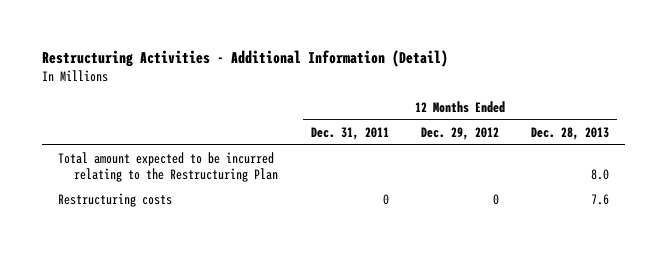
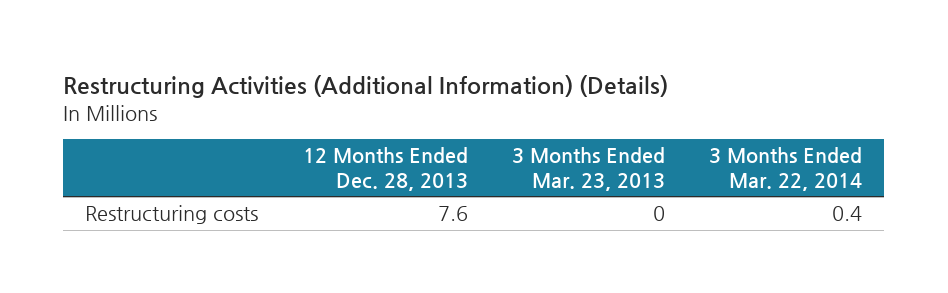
[41,49,448,67] Restructuring Activities - Additional Information (Detail) -> [63,75,669,99] Restructuring Activities (Additional Information) (Details)
[310,126,389,140] Dec. 31, 2011 -> none
[420,126,499,140] Dec. 29, 2012 -> none
none -> [511,147,665,191] 3 Months Ended Mar. 23, 2013
none -> [709,147,863,191] 3 Months Ended Mar. 22, 2014
[57,152,279,183] Total amount expected to be incurred relating to the Restructuring Plan -> none

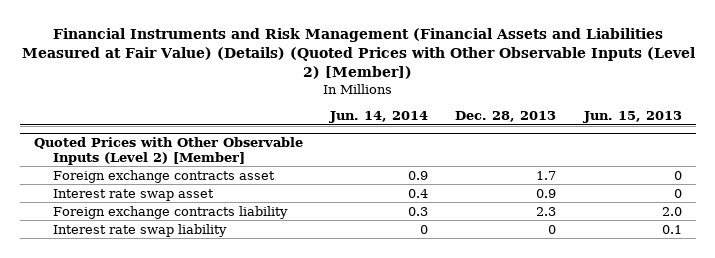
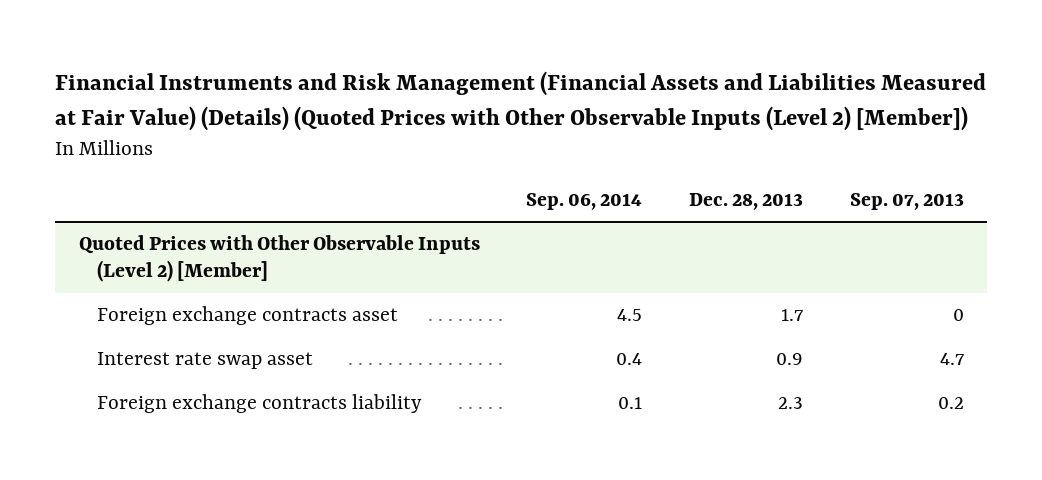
[329,110,429,123] Jun. 14, 2014 -> none
[582,110,682,123] Jun. 15, 2013 -> none
none -> [526,192,643,210] Sep. 06, 2014
none -> [849,192,964,210] Sep. 07, 2013
[53,223,228,237] Interest rate swap liability -> none

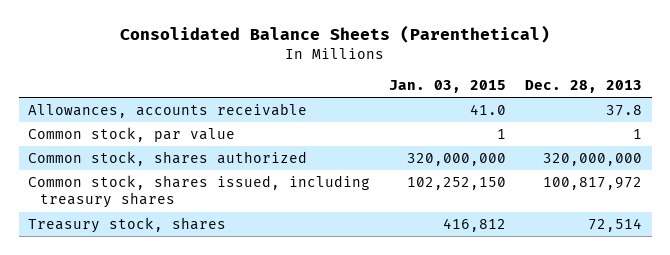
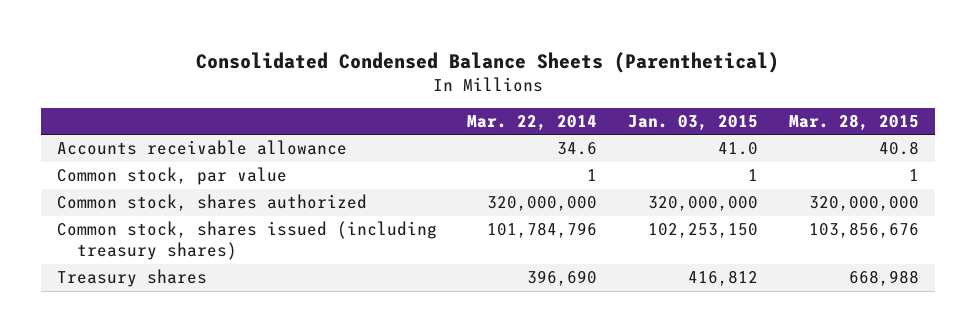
[120,25,551,44] Consolidated Balance Sheets (Parenthetical) -> [195,51,779,73] Consolidated Condensed Balance Sheets (Parenthetical)
[525,79,643,93] Dec. 28, 2013 -> none
none -> [467,114,598,131] Mar. 22, 2014
none -> [789,113,920,131] Mar. 28, 2015
[28,102,308,118] Allowances, accounts receivable -> [56,140,347,156] Accounts receivable allowance
[28,174,371,209] Common stock, shares issued, including treasury shares -> [56,221,437,261] Common stock, shares issued (including treasury shares)
[407,176,507,190] 102,252,150 -> [648,223,759,239] 102,253,150
[28,216,227,233] Treasury stock, shares -> [56,269,207,288] Treasury shares

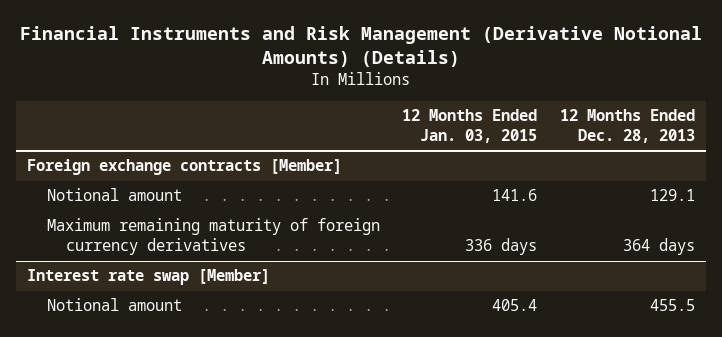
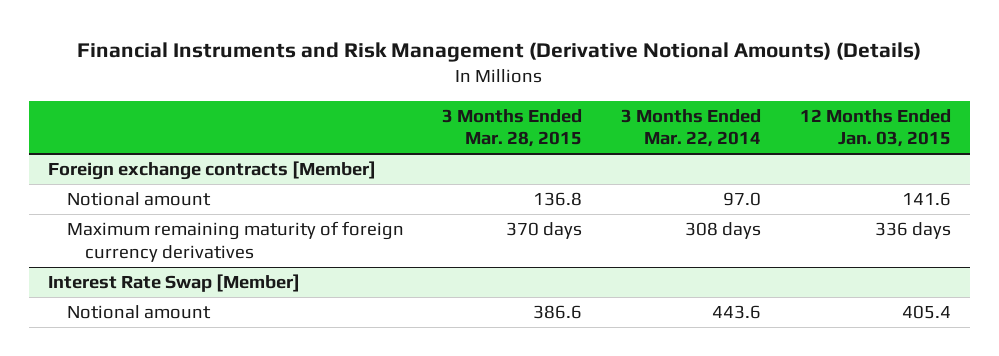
[559,109,695,143] 12 Months Ended Dec. 28, 2013 -> none
none -> [442,108,583,148] 3 Months Ended Mar. 28, 2015
none -> [621,108,762,148] 3 Months Ended Mar. 22, 2014
[27,269,271,286] Interest rate swap [Member] -> [47,273,300,292] Interest Rate Swap [Member]

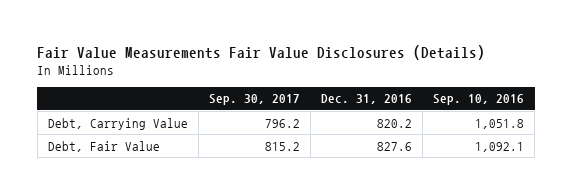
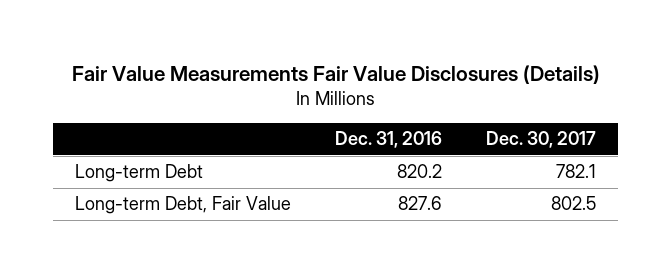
[208,94,300,106] Sep. 30, 2017 -> none
[433,94,525,106] Sep. 10, 2016 -> none
none -> [486,131,597,149] Dec. 30, 2017
[47,117,188,130] Debt, Carrying Value -> [75,164,204,183] Long-term Debt
[47,140,160,152] Debt, Fair Value -> [75,196,292,215] Long-term Debt, Fair Value

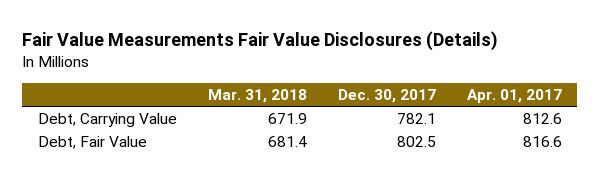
[335,131,443,149] Dec. 31, 2016 -> none
none -> [207,88,307,103] Mar. 31, 2018
none -> [466,88,562,103] Apr. 01, 2017
[75,164,204,183] Long-term Debt -> [37,113,177,128] Debt, Carrying Value
[75,196,292,215] Long-term Debt, Fair Value -> [37,136,147,150] Debt, Fair Value

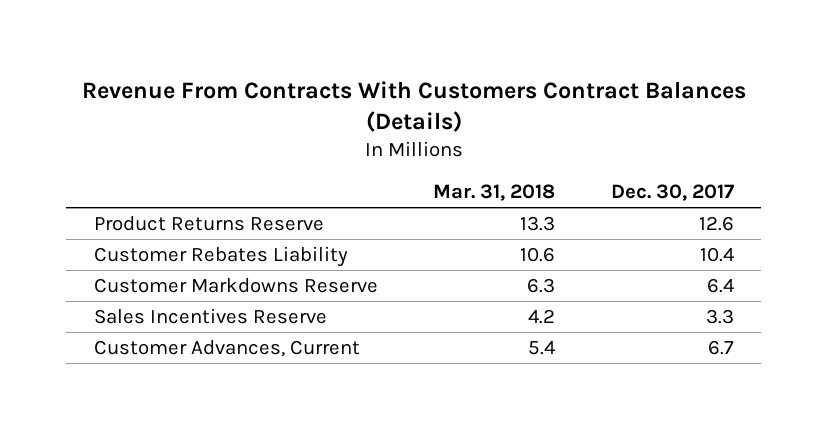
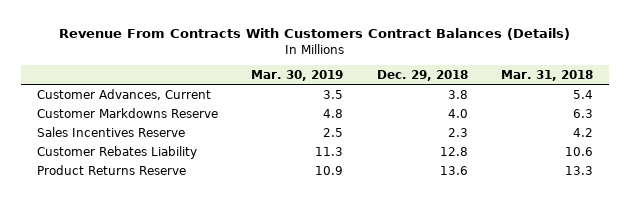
[610,184,734,202] Dec. 30, 2017 -> none
none -> [251,69,344,81] Mar. 30, 2019
none -> [376,69,468,81] Dec. 29, 2018
[93,339,360,357] Customer Advances, Current -> [37,88,212,100] Customer Advances, Current
[93,245,348,267] Customer Rebates Liability -> [37,145,198,159] Customer Rebates Liability
[93,215,324,231] Product Returns Reserve -> [37,164,187,175] Product Returns Reserve

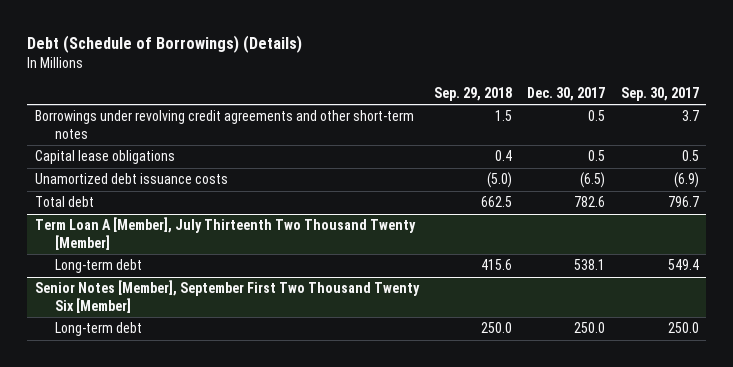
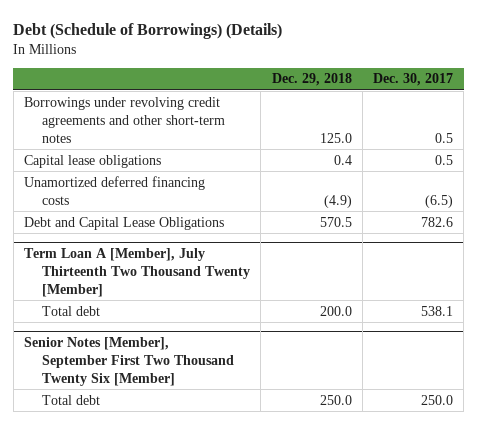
[434,86,513,101] Sep. 29, 2018 -> none
[620,86,699,101] Sep. 30, 2017 -> none
none -> [271,73,352,87] Dec. 29, 2018
[34,173,228,185] Unamortized debt issuance costs -> [23,175,205,205] Unamortized deferred financing costs
[34,196,94,208] Total debt -> [23,216,224,230] Debt and Capital Lease Obligations
[55,259,143,274] Long-term debt -> [42,305,101,316] Total debt
[55,322,143,337] Long-term debt -> [42,394,101,405] Total debt

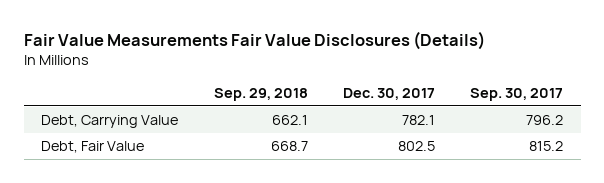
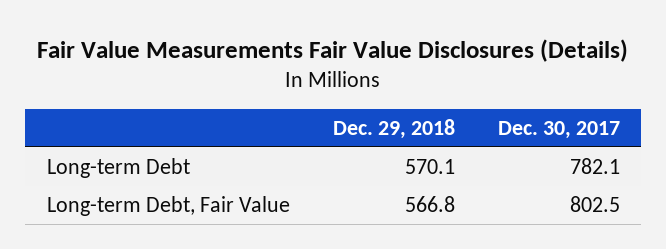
[213,87,308,101] Sep. 29, 2018 -> none
[470,87,564,101] Sep. 30, 2017 -> none
none -> [332,118,455,139] Dec. 29, 2018
[41,115,179,129] Debt, Carrying Value -> [46,157,190,178] Long-term Debt
[41,141,145,154] Debt, Fair Value -> [46,195,290,216] Long-term Debt, Fair Value

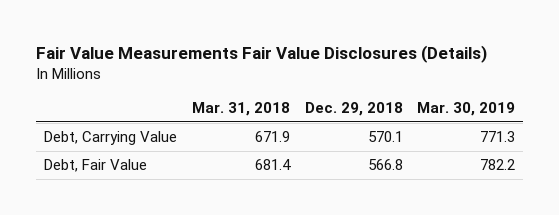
[497,120,620,139] Dec. 30, 2017 -> none
none -> [191,102,290,117] Mar. 31, 2018
none -> [417,102,516,117] Mar. 30, 2019
[46,157,190,178] Long-term Debt -> [43,131,177,146] Debt, Carrying Value
[46,195,290,216] Long-term Debt, Fair Value -> [43,159,147,173] Debt, Fair Value

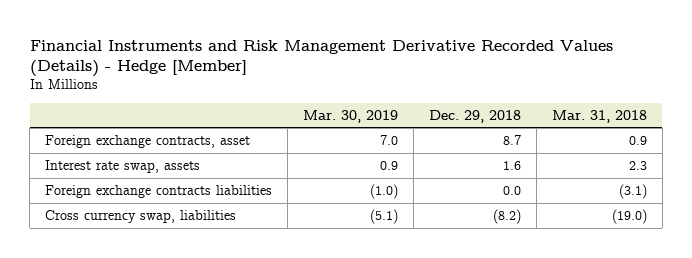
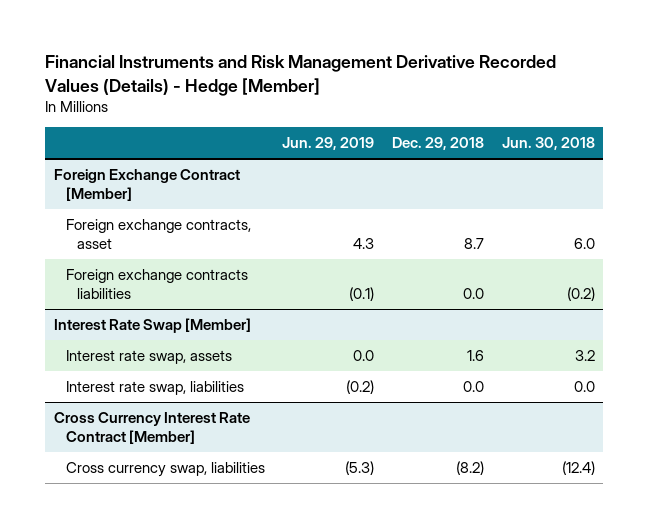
[303,109,399,123] Mar. 30, 2019 -> none
[551,109,647,123] Mar. 31, 2018 -> none
none -> [282,136,375,150] Jun. 29, 2019
none -> [501,136,595,150] Jun. 30, 2018
none -> [53,169,240,202] Foreign Exchange Contract [Member]
[45,159,201,173] Interest rate swap, assets -> none
none -> [53,318,251,334] Interest Rate Swap [Member]
none -> [65,350,232,365] Interest rate swap, assets
none -> [65,381,244,396] Interest rate swap, liabilities
none -> [53,412,250,445] Cross Currency Interest Rate Contract [Member]

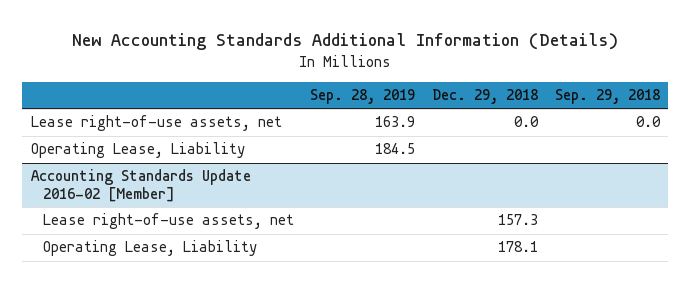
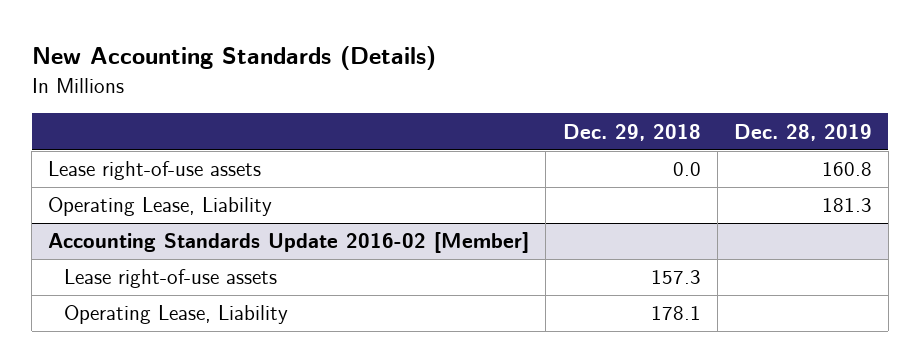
[72,33,619,51] New Accounting Standards Additional Information (Details) -> [31,46,436,71] New Accounting Standards (Details)
[310,89,416,105] Sep. 28, 2019 -> none
[554,89,660,105] Sep. 29, 2018 -> none
none -> [733,123,872,141] Dec. 28, 2019
[30,115,282,132] Lease right-of-use assets, net -> [48,161,262,181] Lease right-of-use assets
[42,213,294,230] Lease right-of-use assets, net -> [64,269,278,289] Lease right-of-use assets

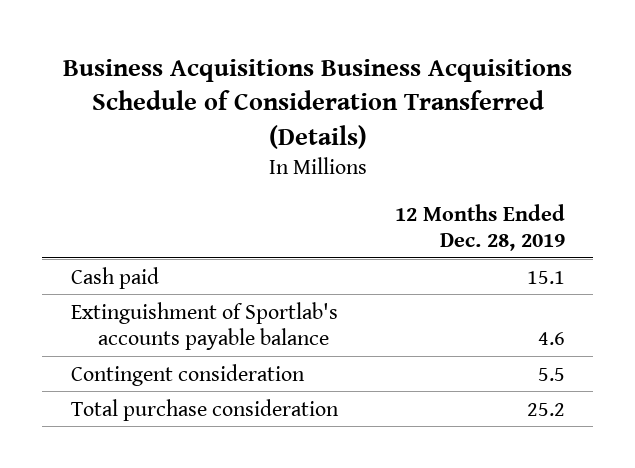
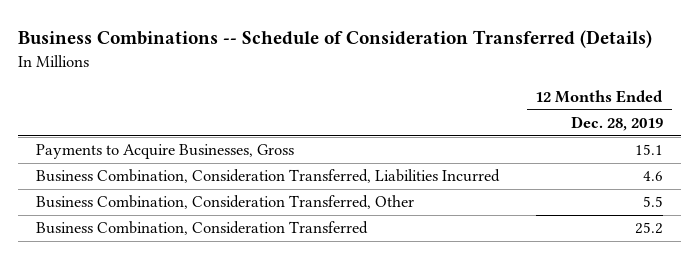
[62,59,572,149] Business Acquisitions Business Acquisitions Schedule of Consideration Transferred (Details) -> [18,30,653,49] Business Combinations -- Schedule of Consideration Transferred (Details)
[70,266,159,289] Cash paid -> [36,144,295,160] Payments to Acquire Businesses, Gross
[70,301,338,350] Extinguishment of Sportlab's accounts payable balance -> [36,169,501,184] Business Combination, Consideration Transferred, Liabilities Incurred
[70,363,305,386] Contingent consideration -> [36,195,415,210] Business Combination, Consideration Transferred, Other
[70,398,339,421] Total purchase consideration -> [36,221,369,236] Business Combination, Consideration Transferred

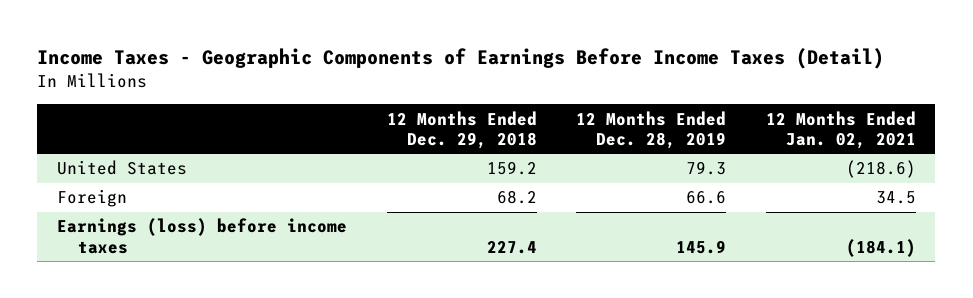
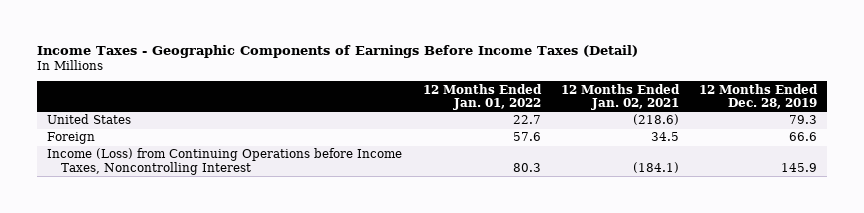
[386,110,537,149] 12 Months Ended Dec. 29, 2018 -> none
none -> [422,83,542,111] 12 Months Ended Jan. 01, 2022
[57,218,348,254] Earnings (loss) before income taxes -> [47,148,403,175] Income (Loss) from Continuing Operations before Income Taxes, Noncontrolling Interest

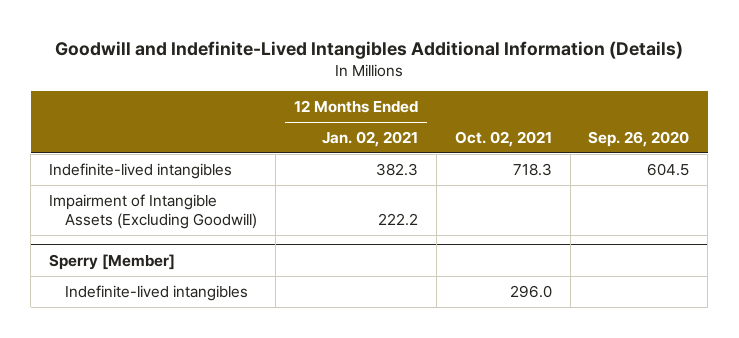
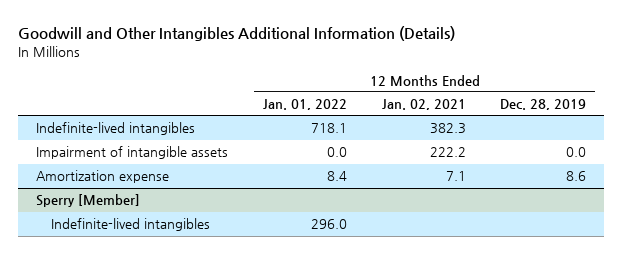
[55,40,684,59] Goodwill and Indefinite-Lived Intangibles Additional Information (Details) -> [18,26,456,42] Goodwill and Other Intangibles Additional Information (Details)
[454,130,552,147] Oct. 02, 2021 -> none
[588,130,690,147] Sep. 26, 2020 -> none
none -> [262,99,347,111] Jan. 01, 2022
none -> [500,99,587,111] Dec. 28, 2019
[49,193,258,230] Impairment of Intangible Assets (Excluding Goodwill) -> [35,146,228,160] Impairment of intangible assets
none -> [35,170,169,184] Amortization expense

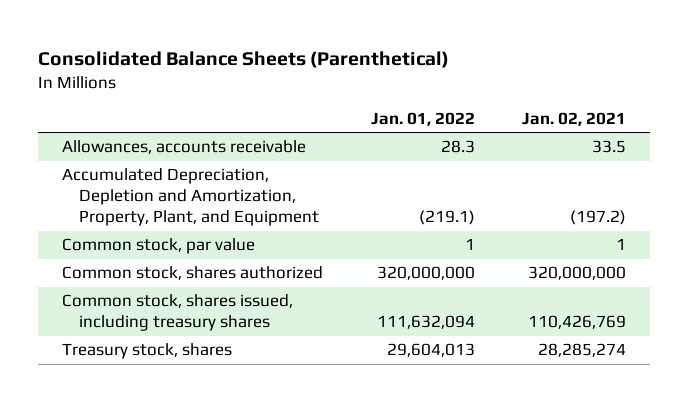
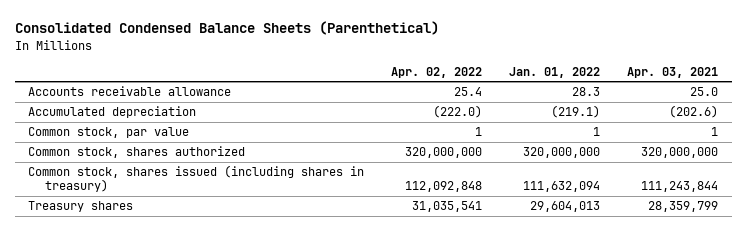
[38,50,450,68] Consolidated Balance Sheets (Parenthetical) -> [14,21,439,36] Consolidated Condensed Balance Sheets (Parenthetical)
[521,111,626,126] Jan. 02, 2021 -> none
none -> [391,66,483,78] Apr. 02, 2022
none -> [627,66,719,78] Apr. 03, 2021
[62,140,307,155] Allowances, accounts receivable -> [28,86,232,97] Accounts receivable allowance
[62,168,320,227] Accumulated Depreciation, Depletion and Amortization, Property, Plant, and Equipment -> [28,106,197,119] Accumulated depreciation
[62,294,294,332] Common stock, shares issued, including treasury shares -> [28,165,365,193] Common stock, shares issued (including shares in treasury)
[62,343,233,360] Treasury stock, shares -> [28,201,134,213] Treasury shares

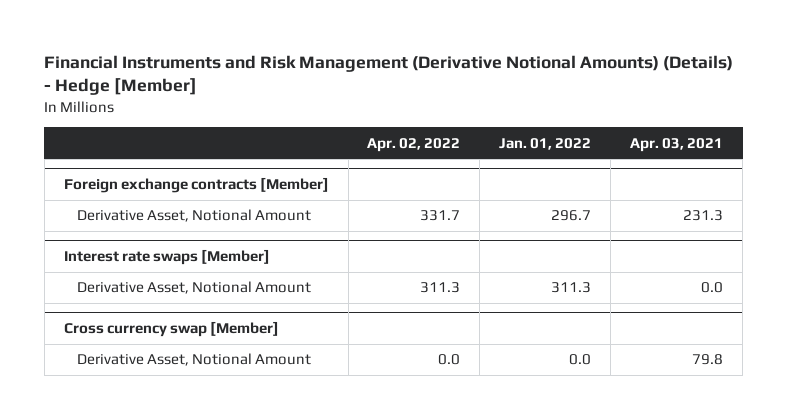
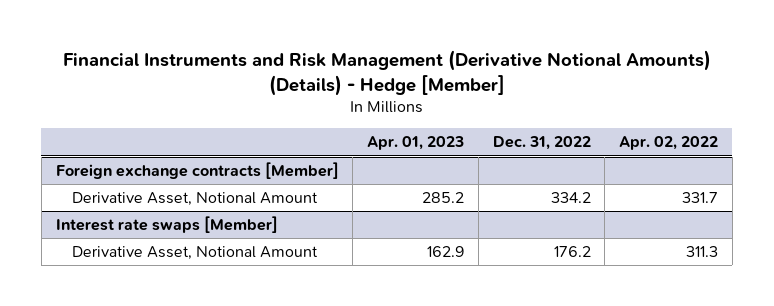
[499,137,592,150] Jan. 01, 2022 -> none
[630,137,724,152] Apr. 03, 2021 -> none
none -> [367,136,465,151] Apr. 01, 2023
none -> [492,136,591,151] Dec. 31, 2022
[63,321,279,338] Cross currency swap [Member] -> none
[77,353,312,367] Derivative Asset, Notional Amount -> none

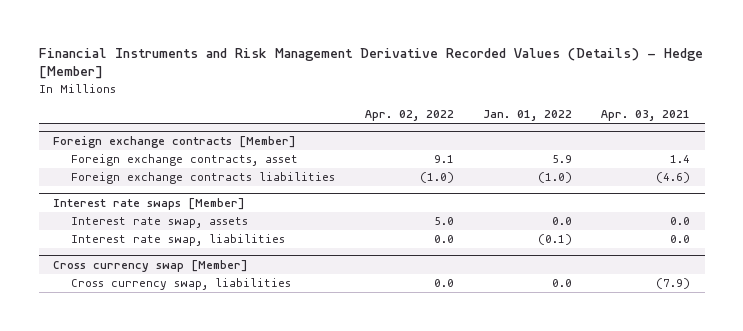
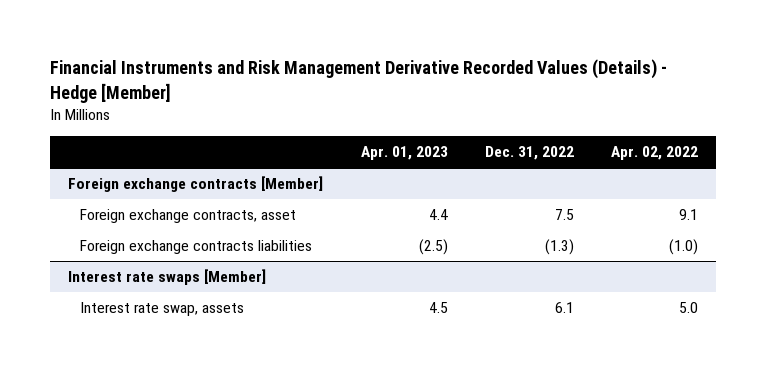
[482,110,572,122] Jan. 01, 2022 -> none
[601,110,691,122] Apr. 03, 2021 -> none
none -> [360,145,448,160] Apr. 01, 2023
none -> [484,145,574,160] Dec. 31, 2022
[71,234,286,247] Interest rate swap, liabilities -> none
[53,260,249,273] Cross currency swap [Member] -> none
[71,278,292,291] Cross currency swap, liabilities -> none

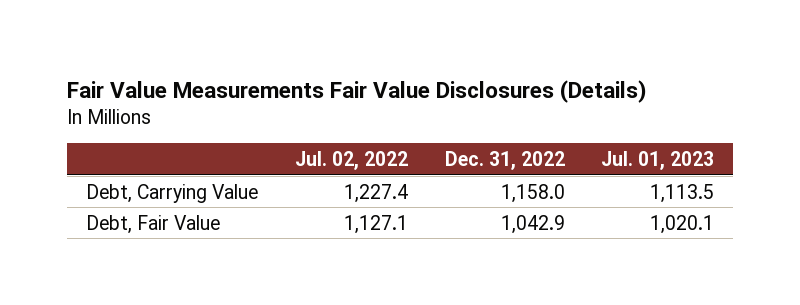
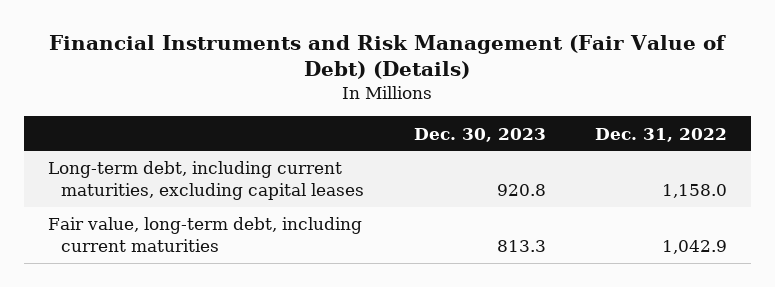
[67,79,648,103] Fair Value Measurements Fair Value Disclosures (Details) -> [49,34,727,80] Financial Instruments and Risk Management (Fair Value of Debt) (Details)
[294,151,408,171] Jul. 02, 2022 -> none
[601,151,715,171] Jul. 01, 2023 -> none
none -> [413,127,546,142] Dec. 30, 2023
[85,183,258,203] Debt, Carrying Value -> [48,161,365,201] Long-term debt, including current maturities, excluding capital leases
[85,214,220,234] Debt, Fair Value -> [48,217,363,253] Fair value, long-term debt, including current maturities

